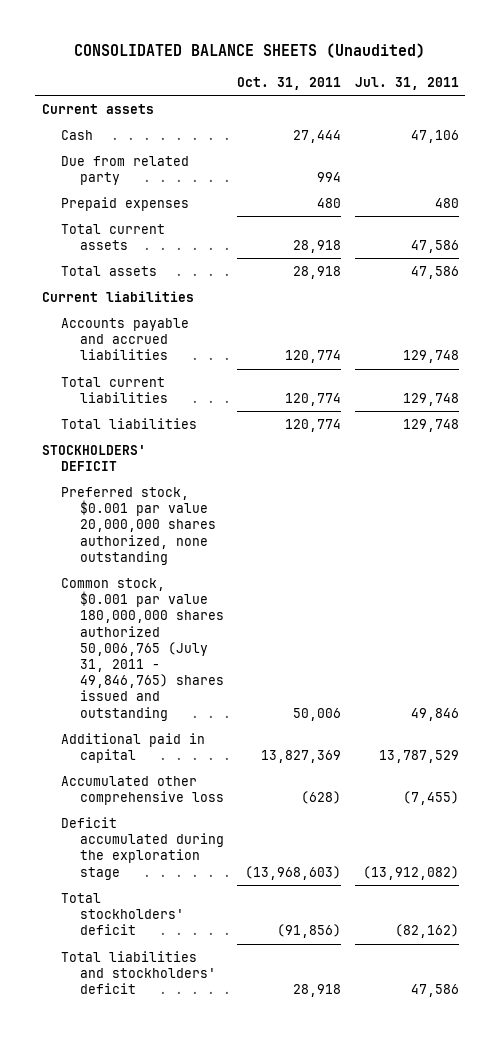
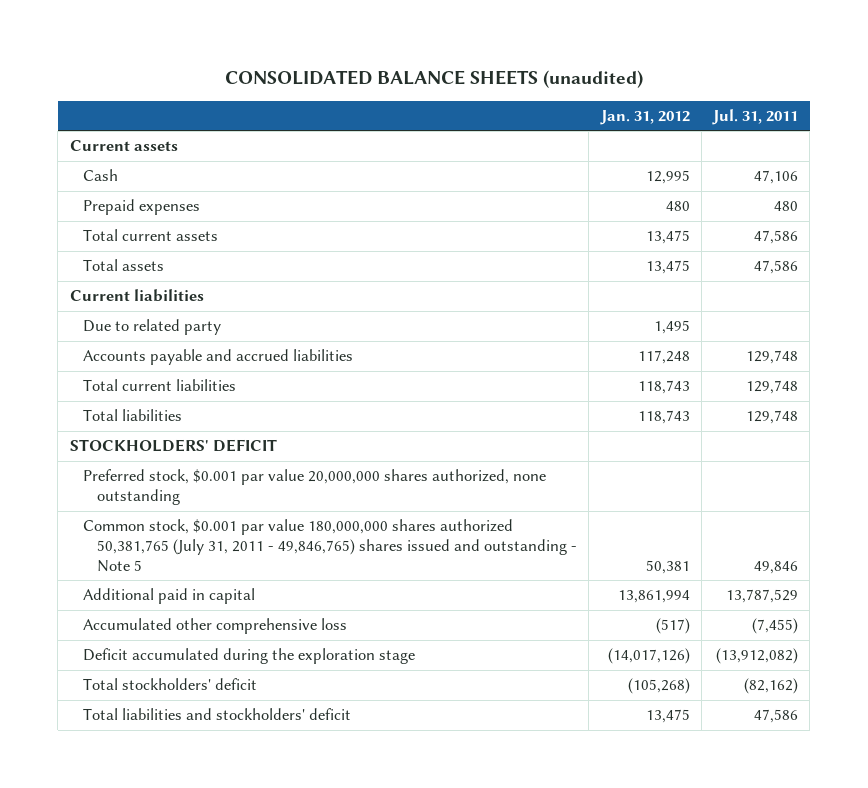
[74,42,426,58] CONSOLIDATED BALANCE SHEETS (Unaudited) -> [224,69,643,88] CONSOLIDATED BALANCE SHEETS (unaudited)
[237,76,342,90] Oct. 31, 2011 -> none
none -> [599,109,690,125] Jan. 31, 2012
[60,155,189,186] Due from related party -> none
none -> [83,319,222,336] Due to related party
[60,577,224,721] Common stock, $0.001 par value 180,000,000 shares authorized 50,006,765 (July 31, 2011 - 49,846,765) shares issued and outstanding -> [83,519,578,572] Common stock, $0.001 par value 180,000,000 shares authorized 50,381,765 (July 31, 2011 - 49,846,765) shares issued and outstanding - Note 5

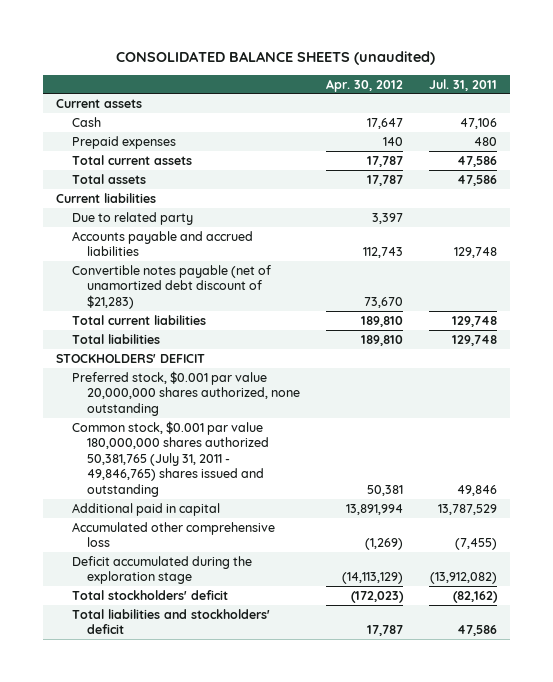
[599,109,690,125] Jan. 31, 2012 -> none
none -> [325,78,403,92] Apr. 30, 2012
none -> [71,264,271,309] Convertible notes payable (net of unamortized debt discount of $21,283)
[83,519,578,572] Common stock, $0.001 par value 180,000,000 shares authorized 50,381,765 (July 31, 2011 - 49,846,765) shares issued and outstanding - Note 5 -> [71,420,270,498] Common stock, $0.001 par value 180,000,000 shares authorized 50,381,765 (July 31, 2011 - 49,846,765) shares issued and outstanding

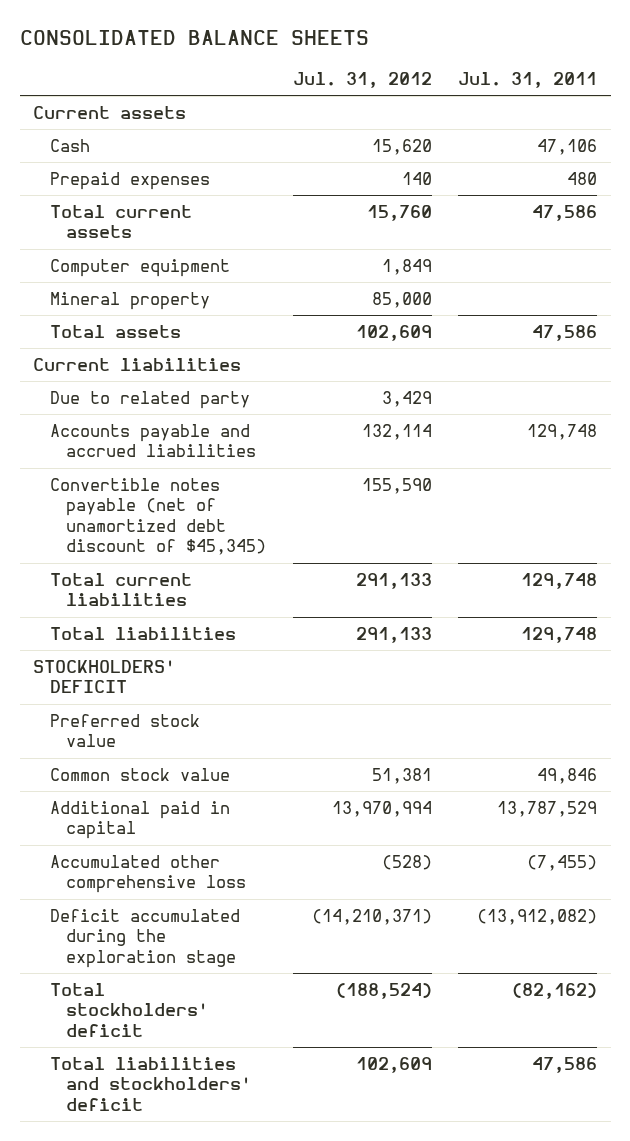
[116,51,436,66] CONSOLIDATED BALANCE SHEETS (unaudited) -> [19,30,369,46] CONSOLIDATED BALANCE SHEETS
[325,78,403,92] Apr. 30, 2012 -> none
none -> [292,72,432,89] Jul. 31, 2012
none -> [49,259,230,278] Computer equipment
none -> [49,292,210,311] Mineral property
[71,264,271,309] Convertible notes payable (net of unamortized debt discount of $21,283) -> [49,478,267,556] Convertible notes payable (net of unamortized debt discount of $45,345)
[71,370,301,416] Preferred stock, $0.001 par value 20,000,000 shares authorized, none outstanding -> [49,714,200,748] Preferred stock value
[71,420,270,498] Common stock, $0.001 par value 180,000,000 shares authorized 50,381,765 (July 31, 2011 - 49,846,765) shares issued and outstanding -> [49,768,230,782] Common stock value

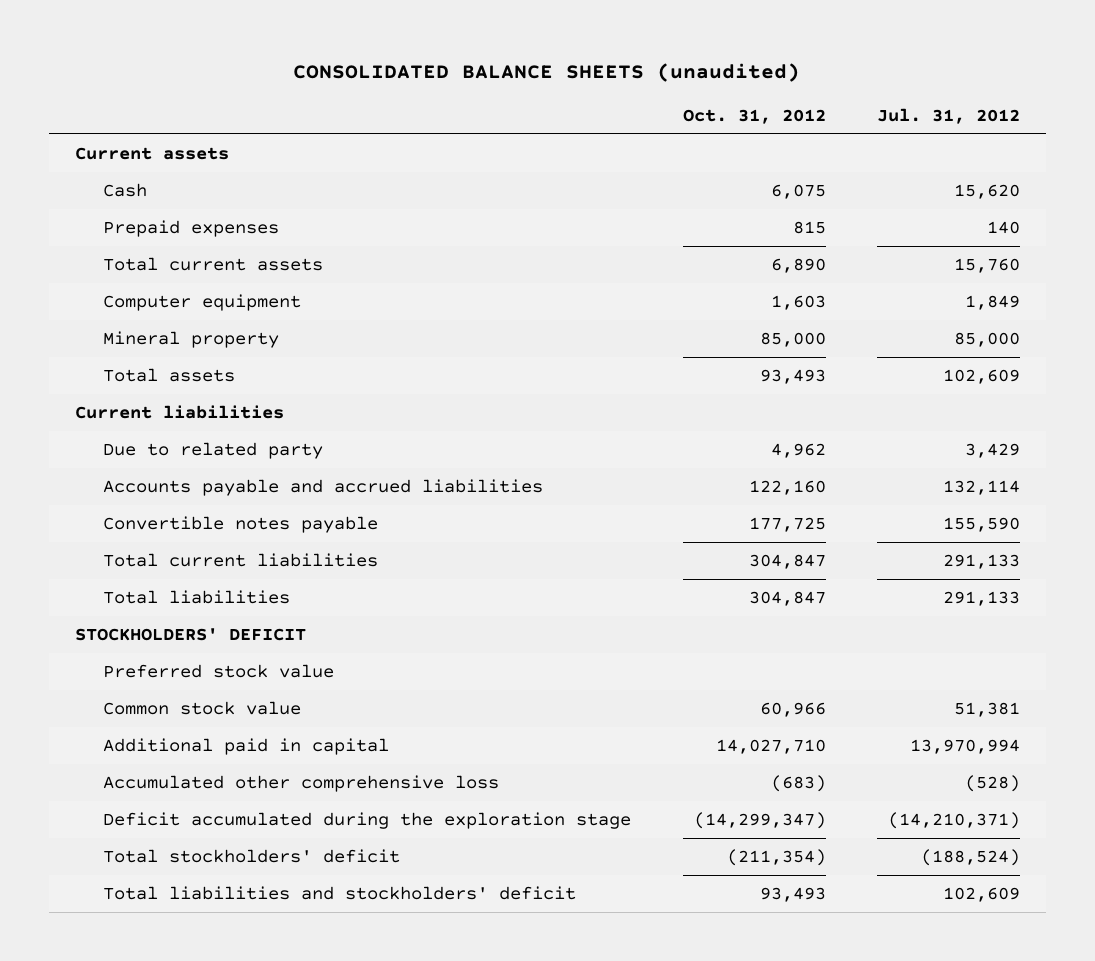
[19,30,369,46] CONSOLIDATED BALANCE SHEETS -> [293,63,801,83] CONSOLIDATED BALANCE SHEETS (unaudited)
[458,72,598,89] Jul. 31, 2011 -> none
none -> [682,109,826,125] Oct. 31, 2012
[49,478,267,556] Convertible notes payable (net of unamortized debt discount of $45,345) -> [102,516,378,534] Convertible notes payable

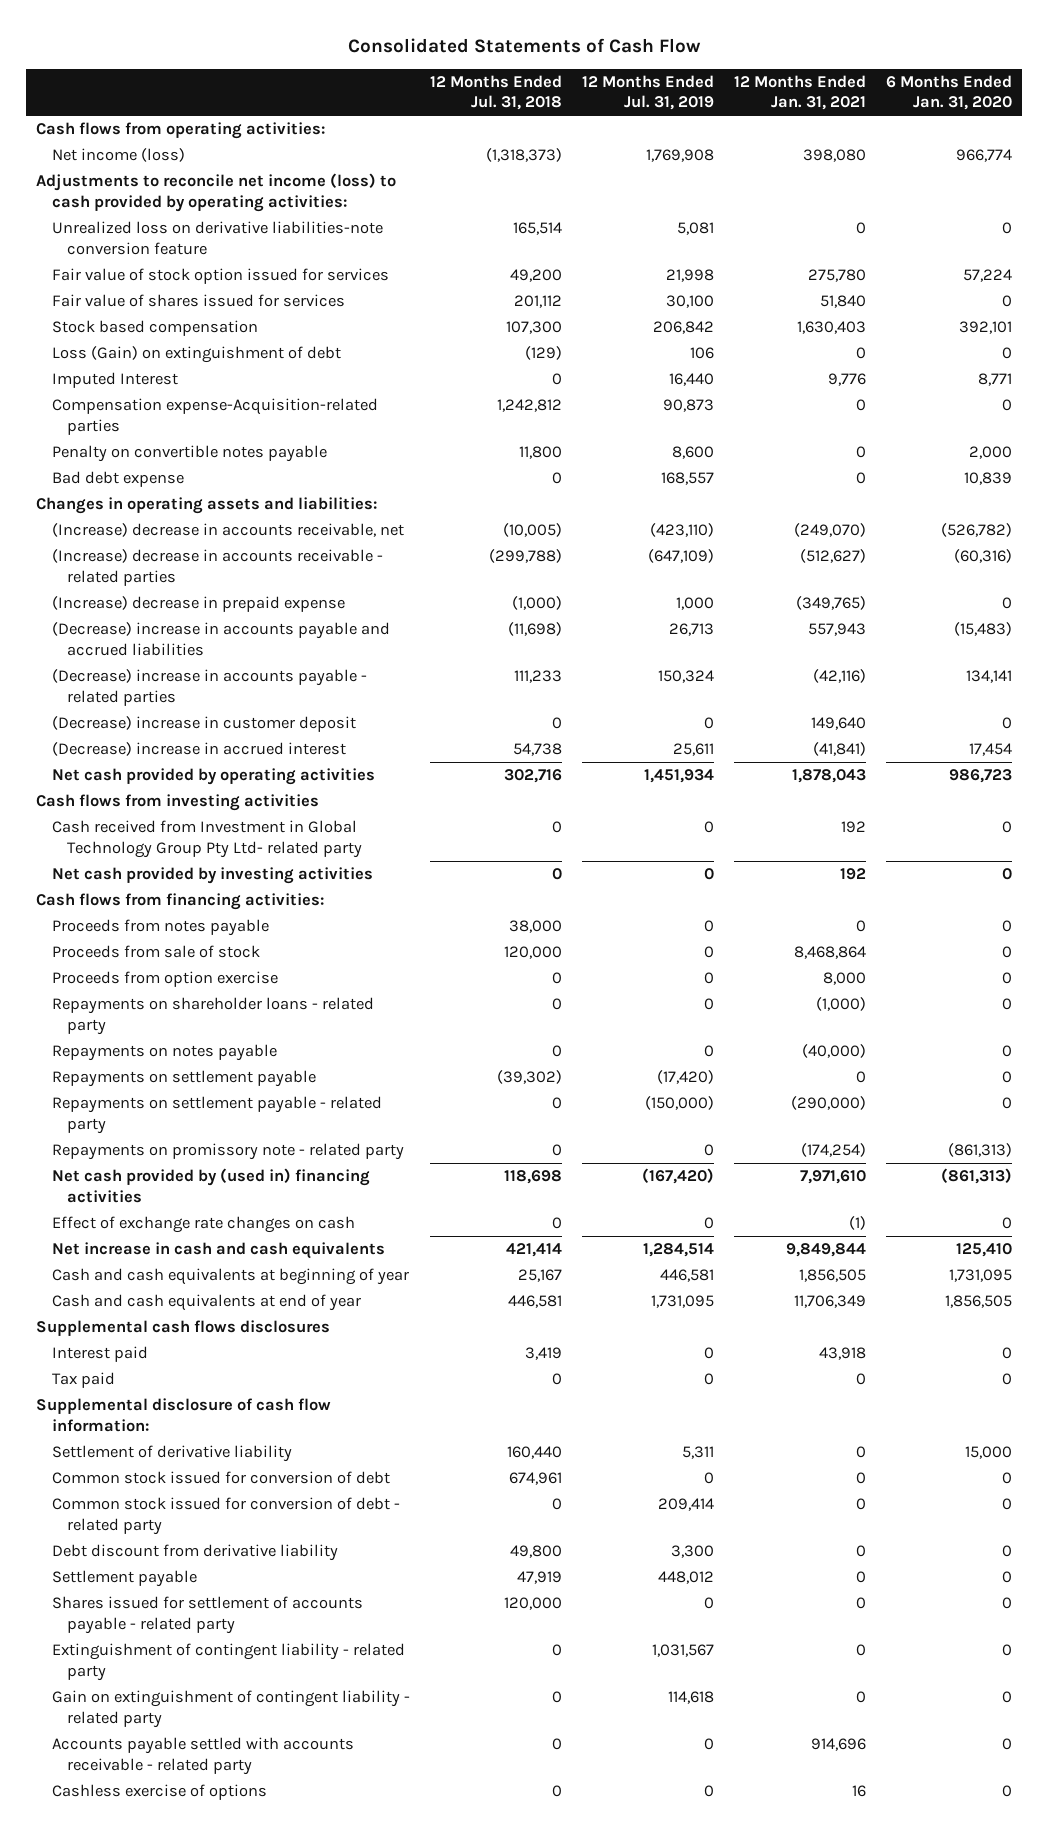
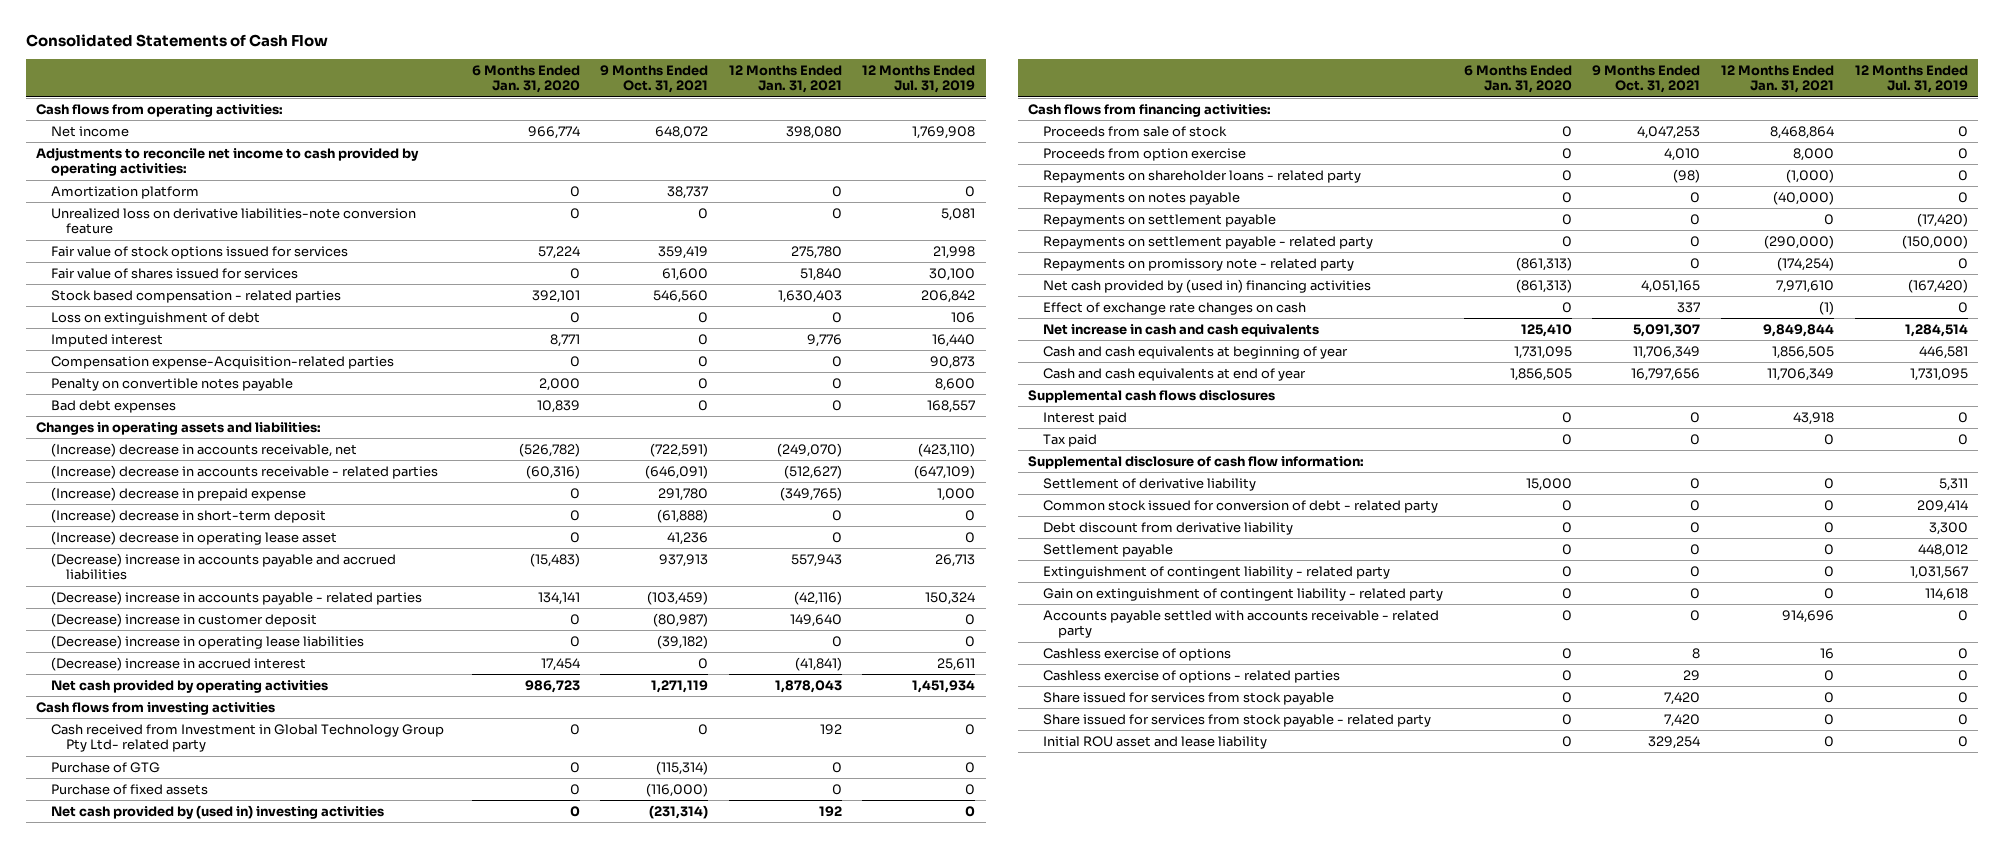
[429,74,562,111] 12 Months Ended Jul. 31, 2018 -> none
none -> [600,64,709,94] 9 Months Ended Oct. 31, 2021
[51,148,185,163] Net income (loss) -> [50,125,129,137] Net income
[36,173,397,212] Adjustments to reconcile net income (loss) to cash provided by operating activities: -> [36,146,420,177] Adjustments to reconcile net income to cash provided by operating activities:
none -> [50,185,199,199] Amortization platform
[51,268,389,285] Fair value of stock option issued for services -> [50,245,348,259] Fair value of stock options issued for services
[51,320,258,337] Stock based compensation -> [50,289,341,303] Stock based compensation - related parties
[51,346,341,364] Loss (Gain) on extinguishment of debt -> [50,311,260,325] Loss on extinguishment of debt
[51,372,178,389] Imputed Interest -> [50,333,163,347] Imputed interest
[51,471,184,488] Bad debt expense -> [50,399,176,413] Bad debt expenses
none -> [50,508,326,523] (Increase) decrease in short-term deposit
none -> [50,530,337,545] (Increase) decrease in operating lease asset
none -> [50,634,364,649] (Decrease) increase in operating lease liabilities
none -> [50,761,160,773] Purchase of GTG
none -> [50,783,208,795] Purchase of fixed assets
[51,867,373,885] Net cash provided by investing activities -> [50,804,384,819] Net cash provided by (used in) investing activities
[51,919,269,937] Proceeds from notes payable -> none
[51,1471,390,1485] Common stock issued for conversion of debt -> none
[51,1596,363,1634] Shares issued for settlement of accounts payable - related party -> none
none -> [1042,669,1340,683] Cashless exercise of options - related parties
none -> [1042,691,1334,705] Share issued for services from stock payable
none -> [1042,713,1431,727] Share issued for services from stock payable - related party
none -> [1042,735,1267,749] Initial ROU asset and lease liability

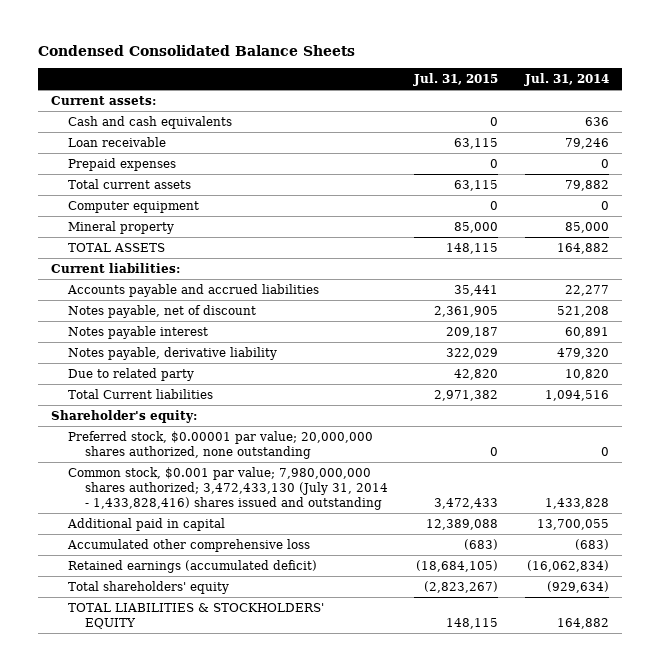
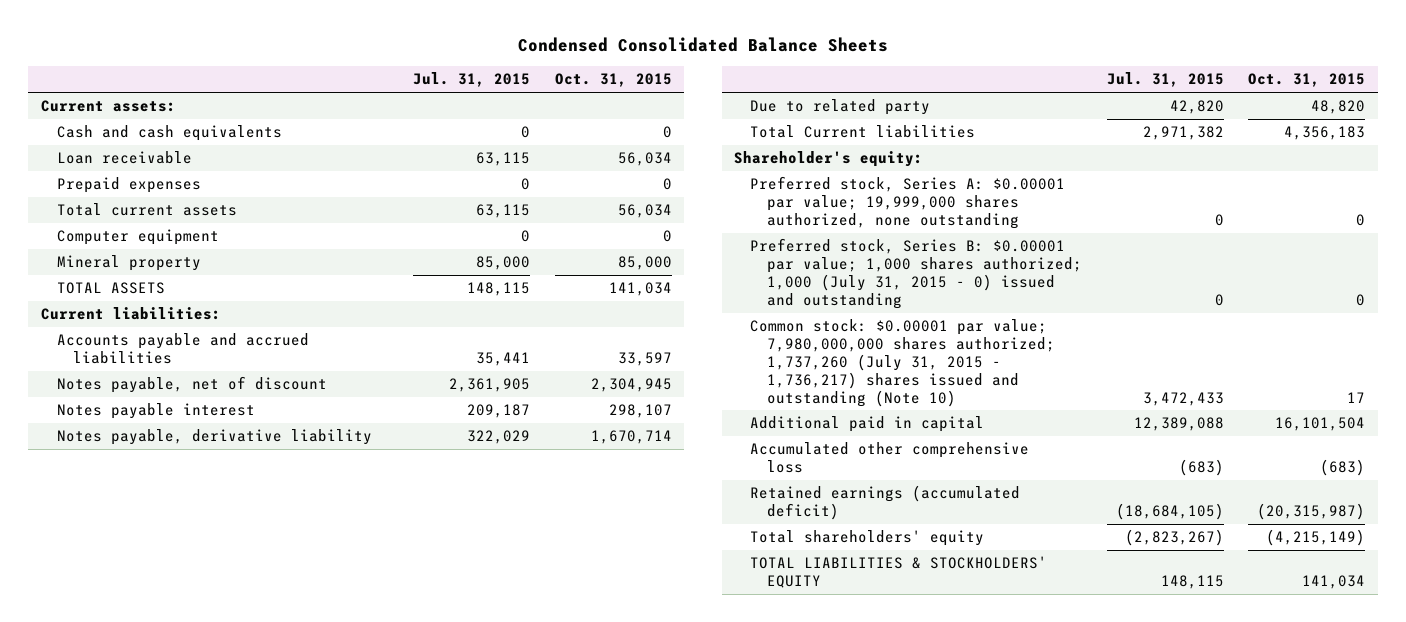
[523,72,609,86] Jul. 31, 2014 -> none
none -> [554,73,672,88] Oct. 31, 2015
[67,430,373,459] Preferred stock, $0.00001 par value; 20,000,000 shares authorized, none outstanding -> [750,176,1066,229] Preferred stock, Series A: $0.00001 par value; 19,999,000 shares authorized, none outstanding
none -> [750,238,1082,309] Preferred stock, Series B: $0.00001 par value; 1,000 shares authorized; 1,000 (July 31, 2015 - 0) issued and outstanding
[67,466,388,511] Common stock, $0.001 par value; 7,980,000,000 shares authorized; 3,472,433,130 (July 31, 2014 - 1,433,828,416) shares issued and outstanding -> [750,319,1055,407] Common stock: $0.00001 par value; 7,980,000,000 shares authorized; 1,737,260 (July 31, 2015 - 1,736,217) shares issued and outstanding (Note 10)

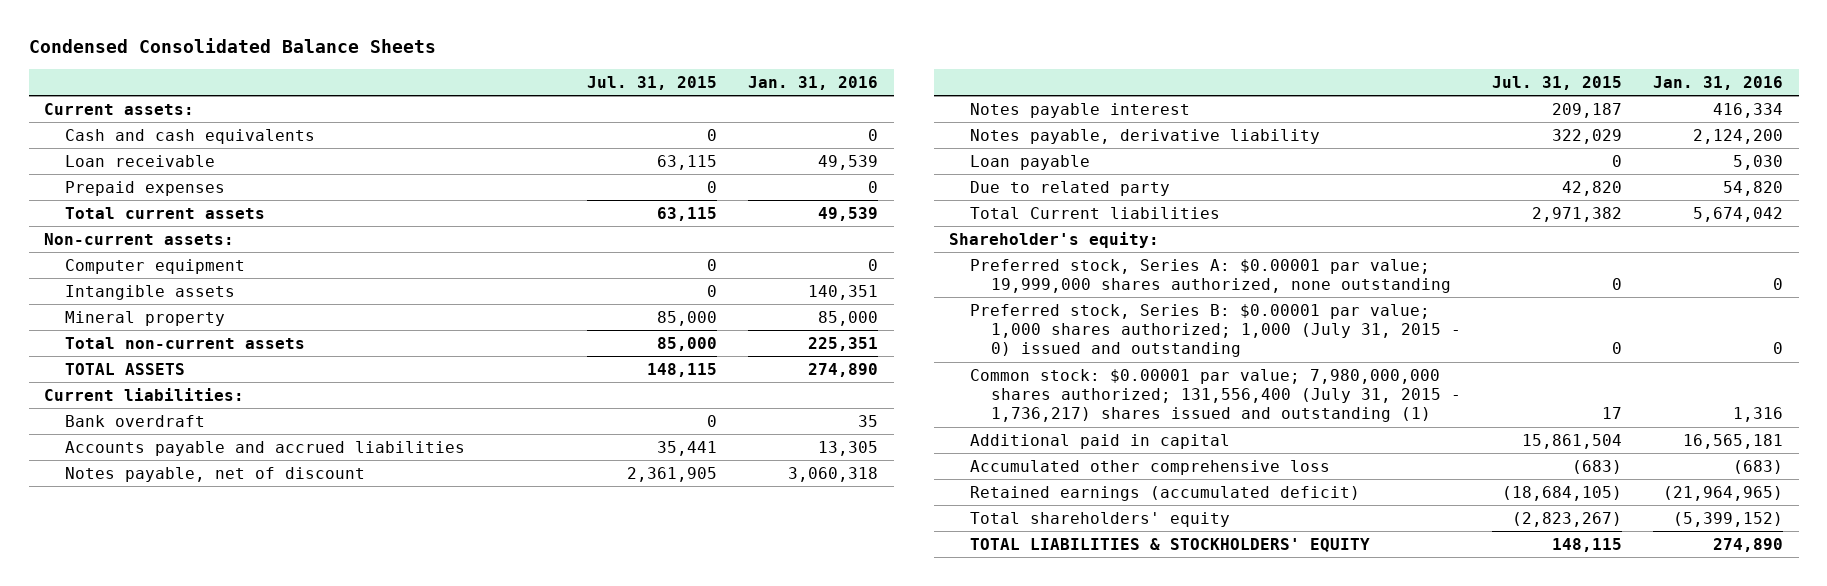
[554,73,672,88] Oct. 31, 2015 -> none
none -> [748,76,879,91] Jan. 31, 2016
none -> [44,232,235,245] Non-current assets:
none -> [65,284,236,300] Intangible assets
none -> [65,336,306,349] Total non-current assets
none -> [65,414,206,427] Bank overdraft
none -> [970,154,1091,170] Loan payable
[750,319,1055,407] Common stock: $0.00001 par value; 7,980,000,000 shares authorized; 1,737,260 (July 31, 2015 - 1,736,217) shares issued and outstanding (Note 10) -> [970,368,1462,423] Common stock: $0.00001 par value; 7,980,000,000 shares authorized; 131,556,400 (July 31, 2015 - 1,736,217) shares issued and outstanding (1)
[1142,391,1224,406] 3,472,433 -> [1602,407,1623,420] 17
[1133,417,1224,432] 12,389,088 -> [1522,433,1623,449] 15,861,504

